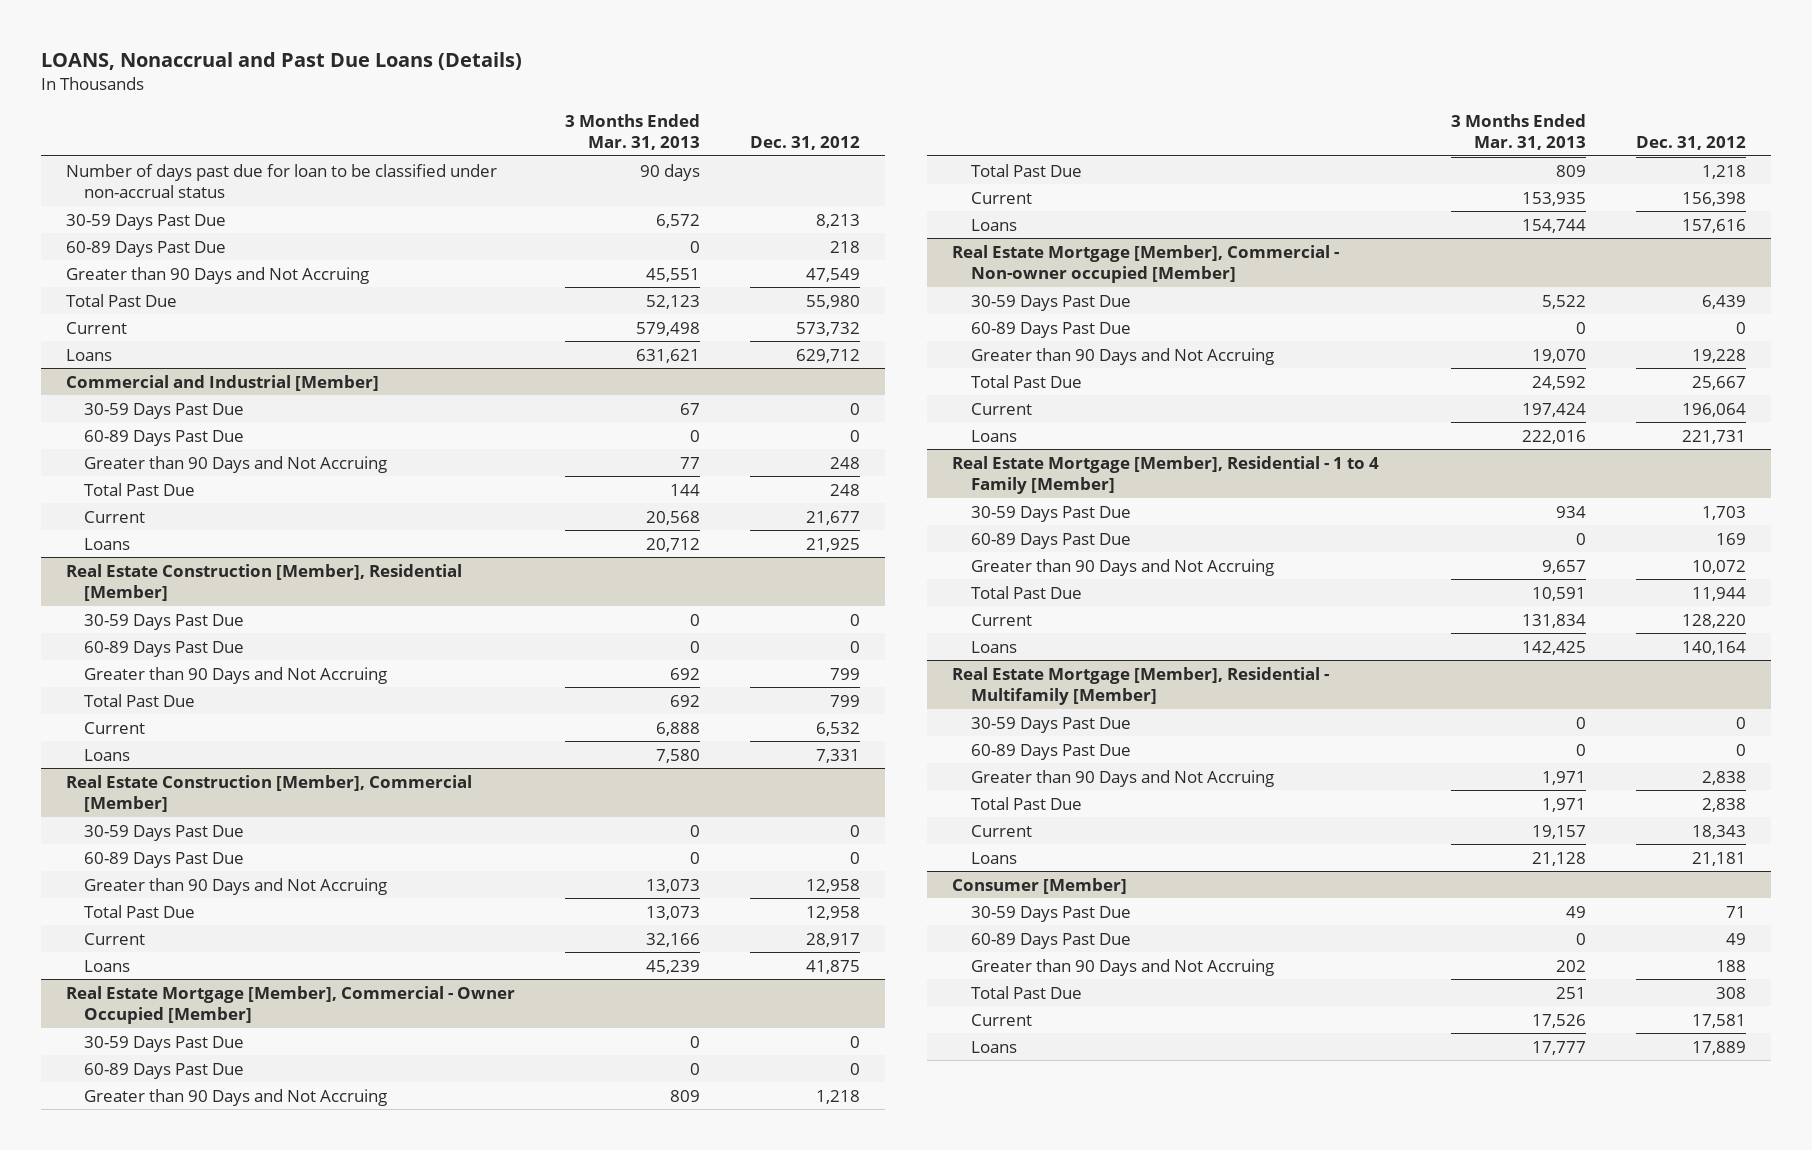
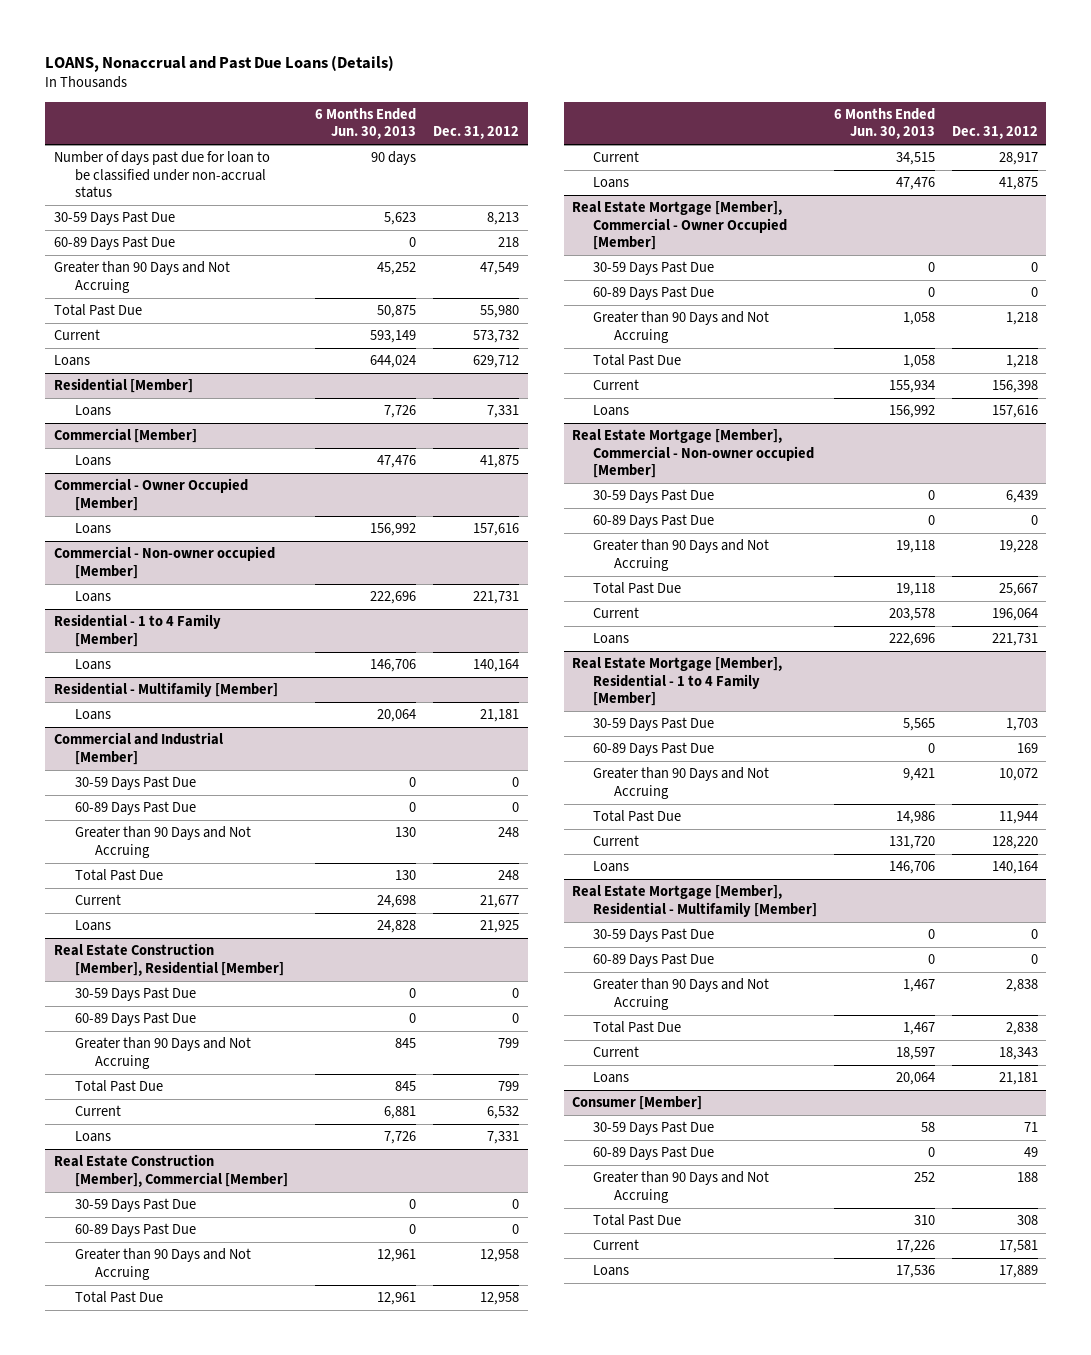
[564,113,700,151] 3 Months Ended Mar. 31, 2013 -> none
none -> [315,108,417,140] 6 Months Ended Jun. 30, 2013
none -> [53,378,193,394] Residential [Member]
none -> [74,405,111,417] Loans
none -> [53,428,197,444] Commercial [Member]
none -> [74,455,111,467] Loans
none -> [53,478,248,511] Commercial - Owner Occupied [Member]
none -> [74,523,111,535] Loans
none -> [53,546,275,579] Commercial - Non-owner occupied [Member]
none -> [74,591,111,603] Loans
none -> [53,614,221,647] Residential - 1 to 4 Family [Member]
none -> [74,659,111,671] Loans
none -> [53,682,278,698] Residential - Multifamily [Member]
none -> [74,709,111,721] Loans

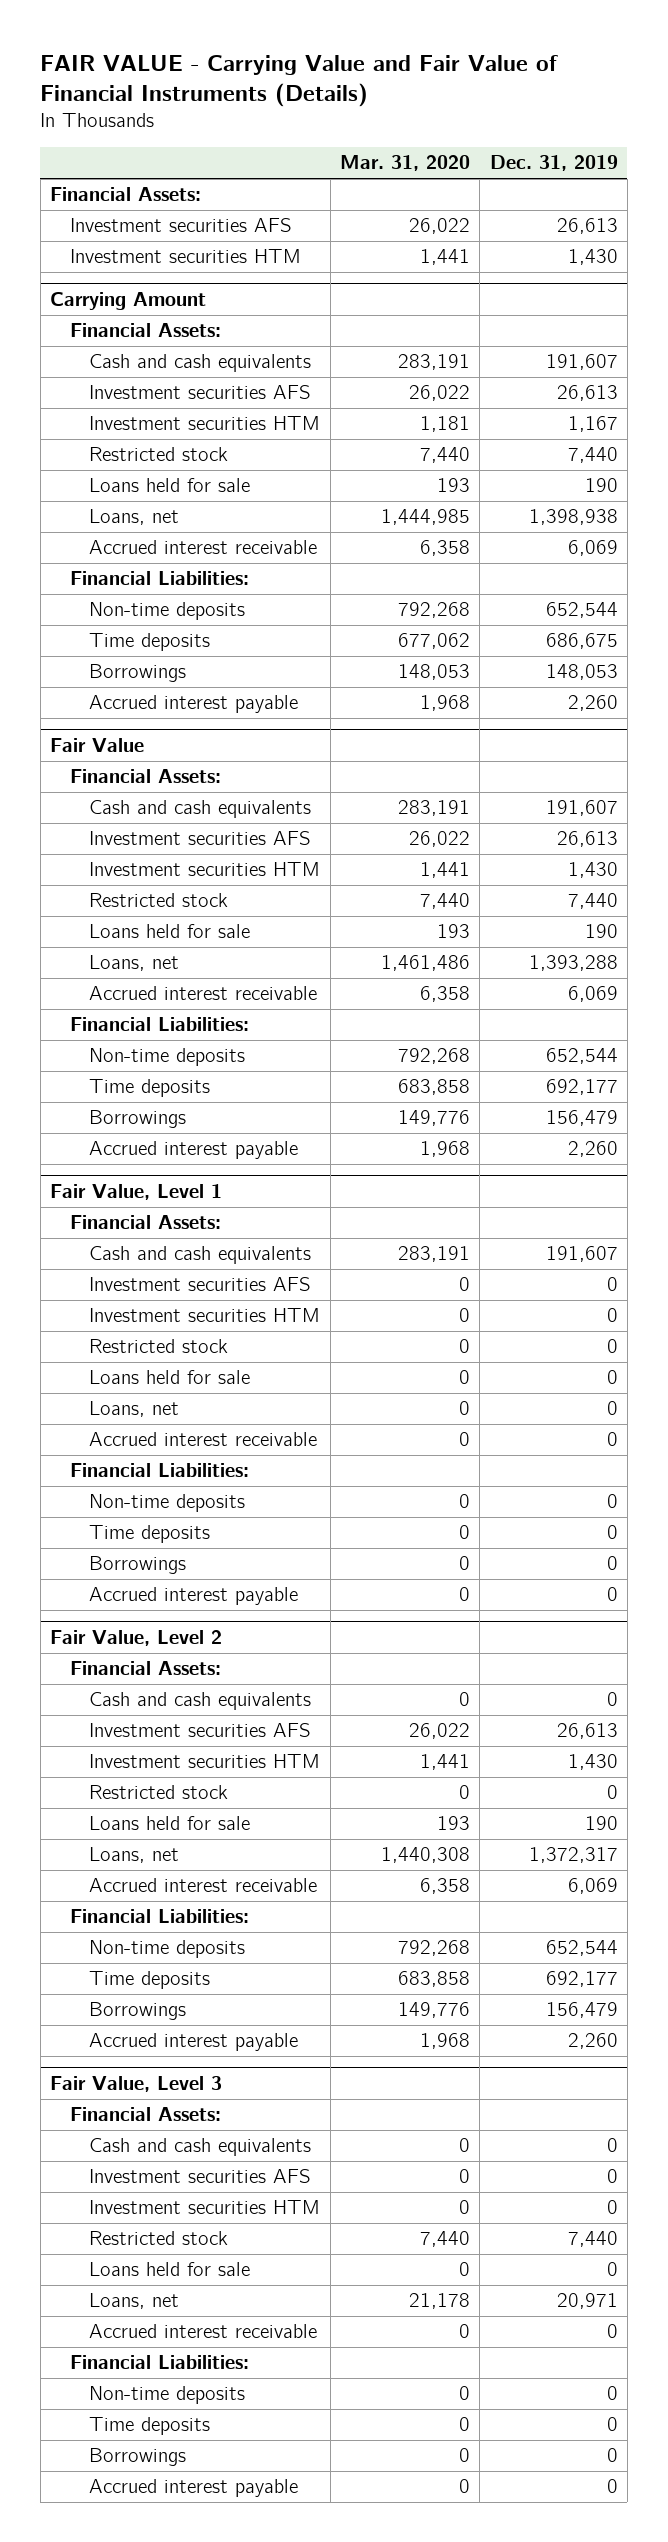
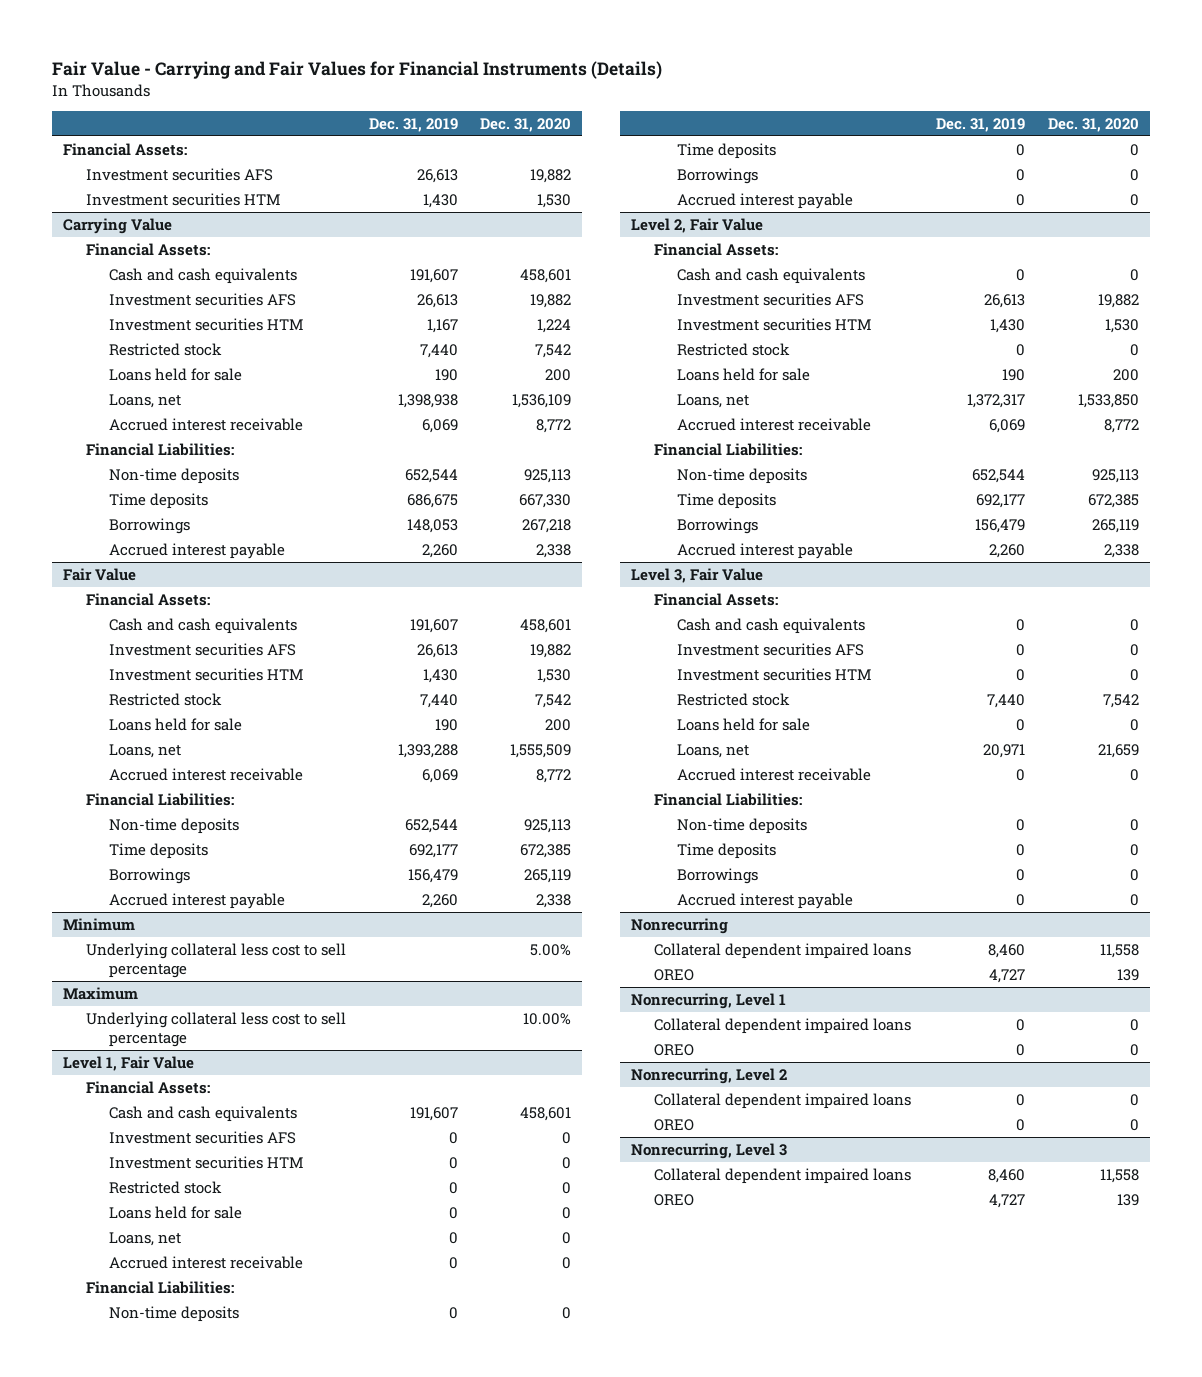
[40,54,559,107] FAIR VALUE - Carrying Value and Fair Value of Financial Instruments (Details) -> [52,61,663,80] Fair Value - Carrying and Fair Values for Financial Instruments (Details)
[340,155,471,172] Mar. 31, 2020 -> none
none -> [479,117,571,132] Dec. 31, 2020
[50,291,207,310] Carrying Amount -> [63,217,173,234] Carrying Value
none -> [63,917,136,931] Minimum
none -> [86,942,347,979] Underlying collateral less cost to sell percentage
none -> [63,986,139,1000] Maximum
none -> [86,1011,347,1048] Underlying collateral less cost to sell percentage
[50,1183,223,1200] Fair Value, Level 1 -> [63,1055,195,1071] Level 1, Fair Value
[50,1629,223,1646] Fair Value, Level 2 -> [631,217,764,233] Level 2, Fair Value
[50,2075,223,2092] Fair Value, Level 3 -> [631,567,764,583] Level 3, Fair Value
none -> [631,917,729,934] Nonrecurring
none -> [653,942,911,959] Collateral dependent impaired loans
none -> [653,968,694,981] OREO
none -> [631,992,787,1009] Nonrecurring, Level 1
none -> [653,1017,911,1034] Collateral dependent impaired loans
none -> [653,1043,694,1056] OREO
none -> [631,1067,788,1084] Nonrecurring, Level 2
none -> [653,1092,911,1109] Collateral dependent impaired loans
none -> [653,1118,694,1131] OREO
none -> [631,1142,788,1159] Nonrecurring, Level 3
none -> [653,1167,911,1184] Collateral dependent impaired loans
none -> [653,1193,694,1206] OREO

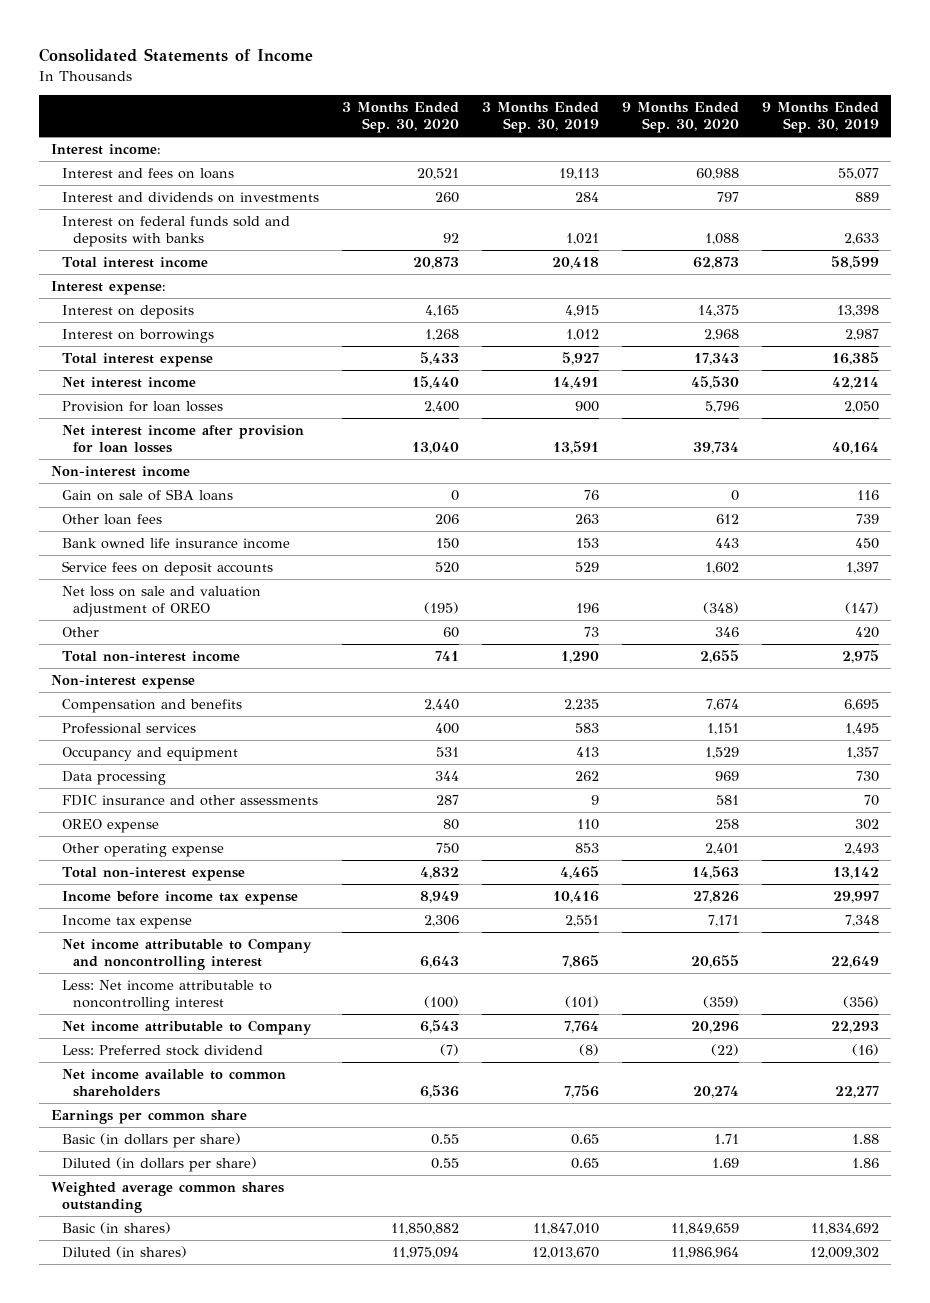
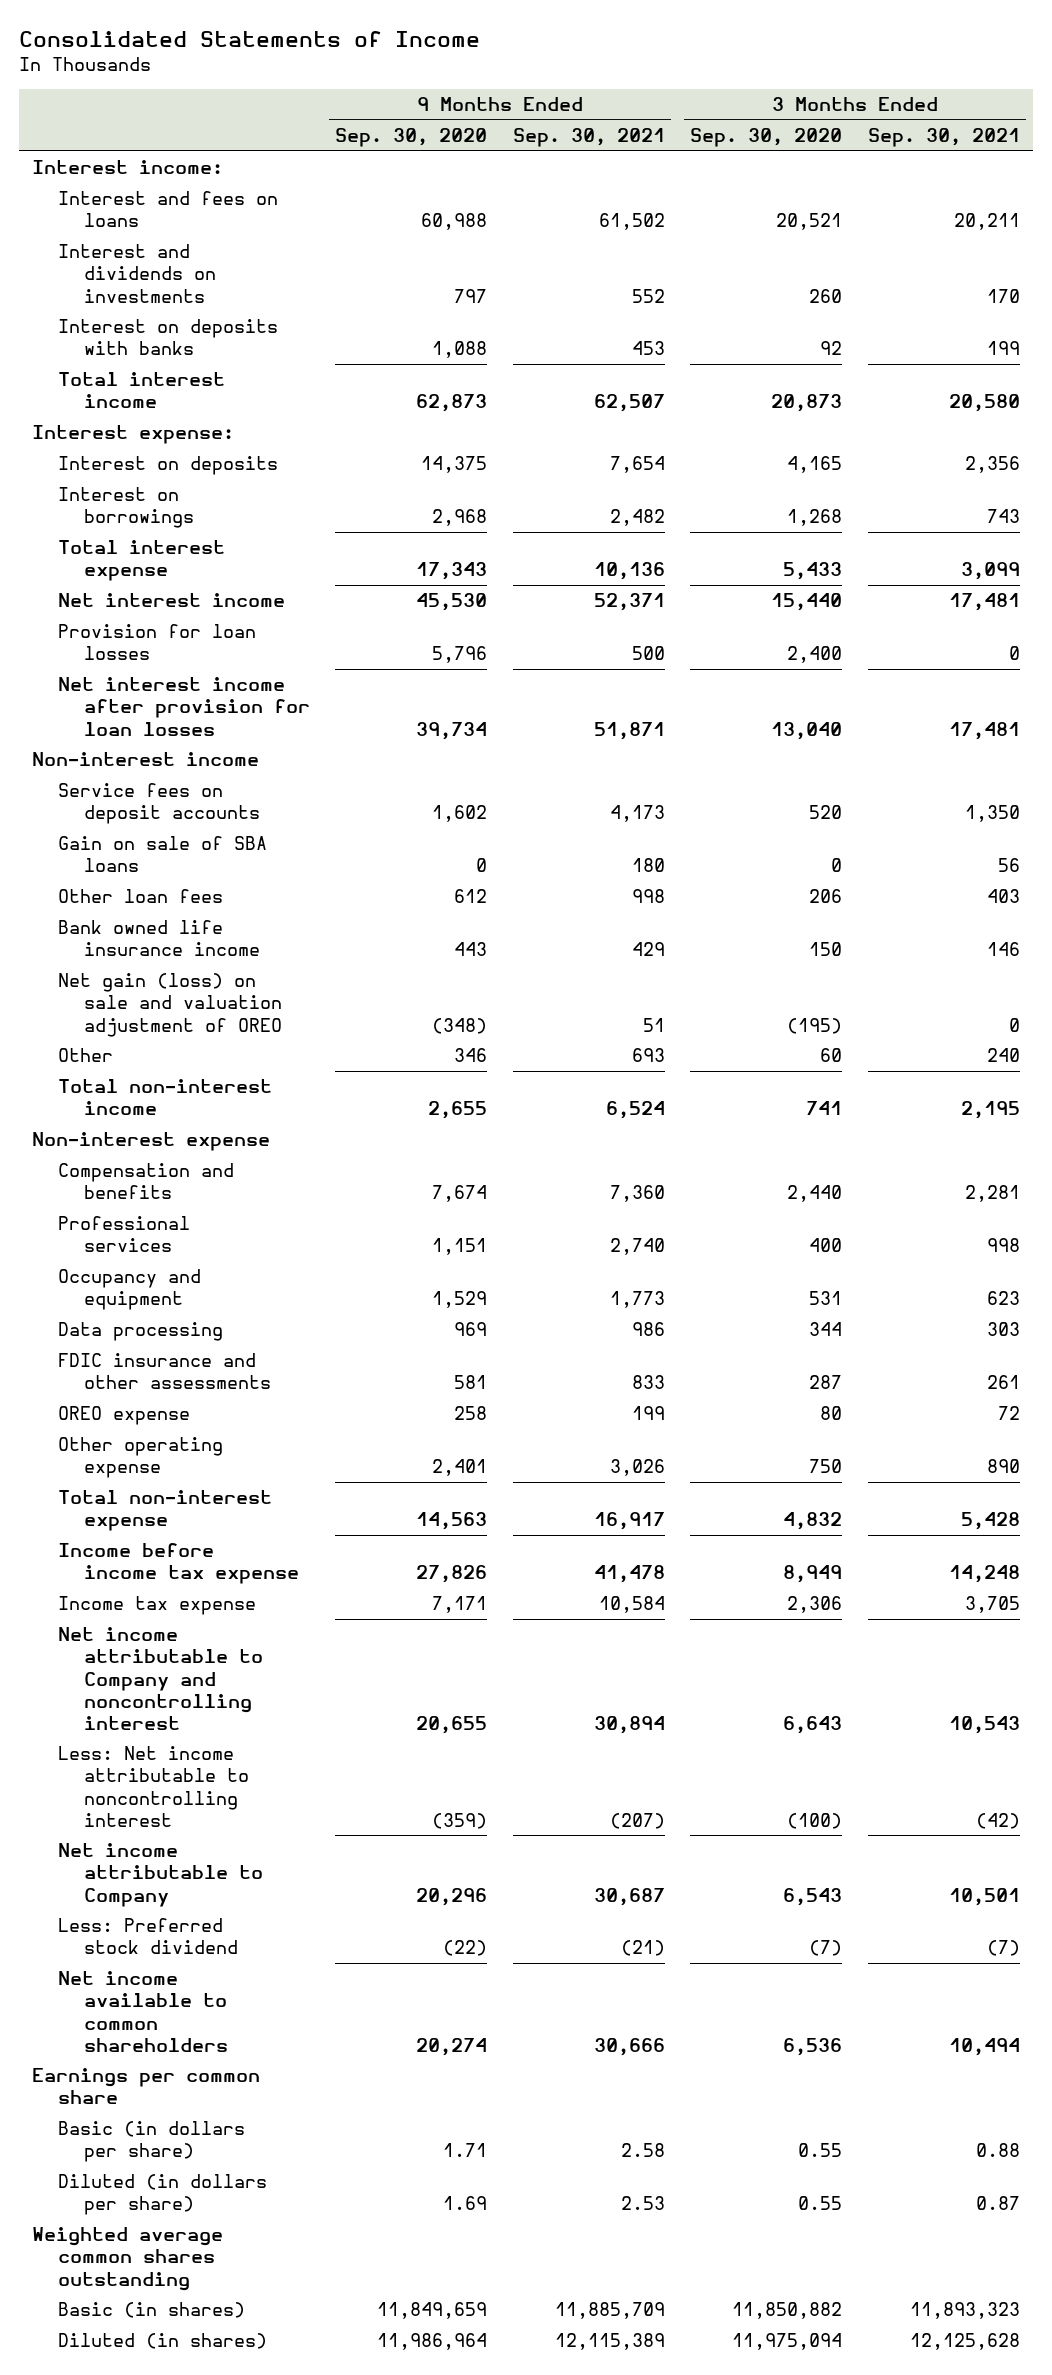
[481,101,599,134] 3 Months Ended Sep. 30, 2019 -> none
[762,101,880,134] 9 Months Ended Sep. 30, 2019 -> none
none -> [512,128,665,148] Sep. 30, 2021
none -> [867,128,1020,148] Sep. 30, 2021
[61,215,290,248] Interest on federal funds sold and deposits with banks -> [57,319,278,356] Interest on deposits with banks
[61,560,273,576] Service fees on deposit accounts -> [57,783,260,825] Service fees on deposit accounts
[61,585,261,618] Net loss on sale and valuation adjustment of OREO -> [57,973,282,1037] Net gain (loss) on sale and valuation adjustment of OREO

